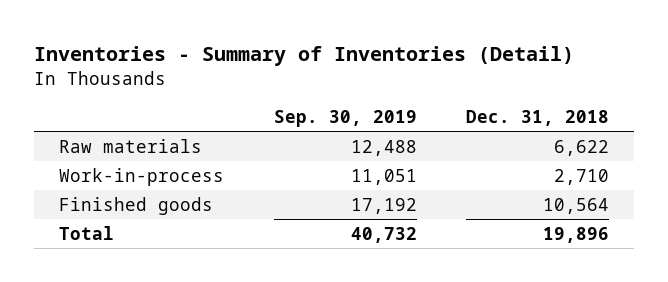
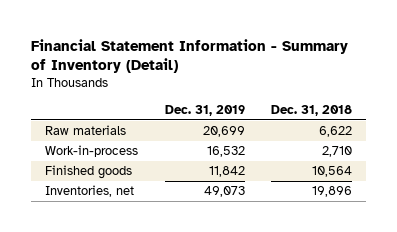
[34,46,575,67] Inventories - Summary of Inventories (Detail) -> [31,38,349,74] Financial Statement Information - Summary of Inventory (Detail)
[273,110,417,128] Sep. 30, 2019 -> none
none -> [164,104,245,116] Dec. 31, 2019
[58,225,114,240] Total -> [44,185,134,198] Inventories, net

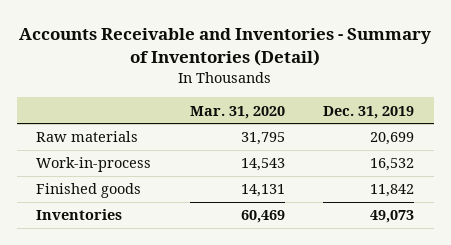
[31,38,349,74] Financial Statement Information - Summary of Inventory (Detail) -> [19,28,432,66] Accounts Receivable and Inventories - Summary of Inventories (Detail)
[271,104,353,116] Dec. 31, 2018 -> none
none -> [189,105,285,119] Mar. 31, 2020
[44,185,134,198] Inventories, net -> [36,209,123,221] Inventories

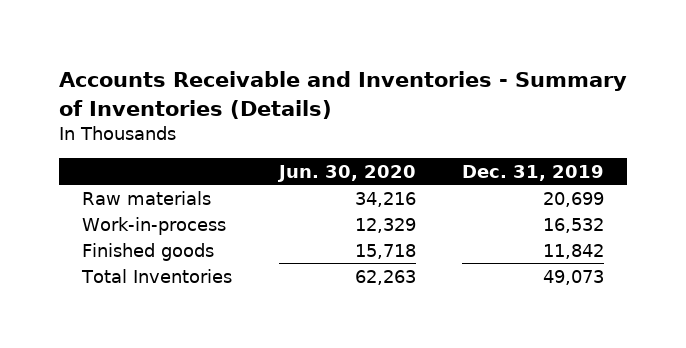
[19,28,432,66] Accounts Receivable and Inventories - Summary of Inventories (Detail) -> [59,71,628,119] Accounts Receivable and Inventories - Summary of Inventories (Details)
[189,105,285,119] Mar. 31, 2020 -> none
none -> [276,164,416,182] Jun. 30, 2020
[36,209,123,221] Inventories -> [81,268,233,283] Total Inventories

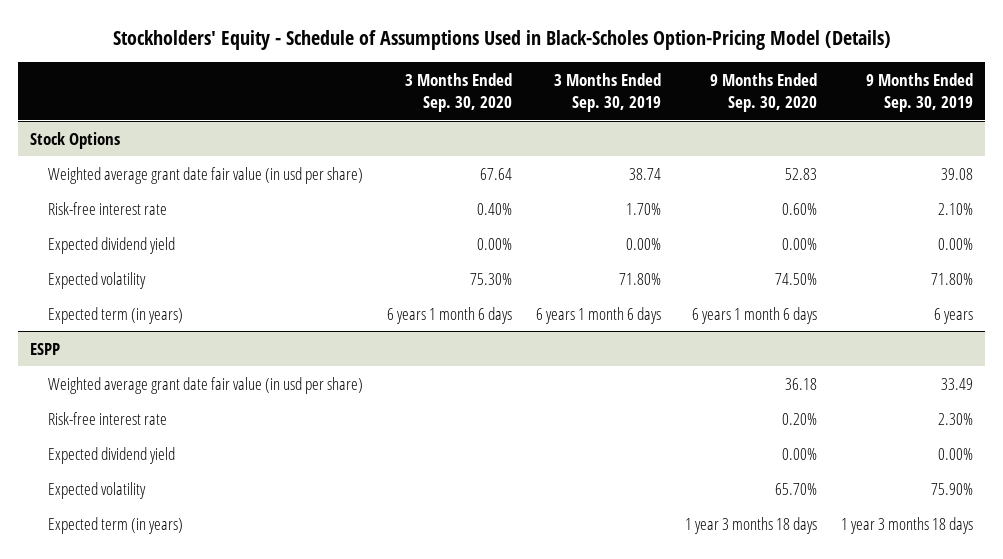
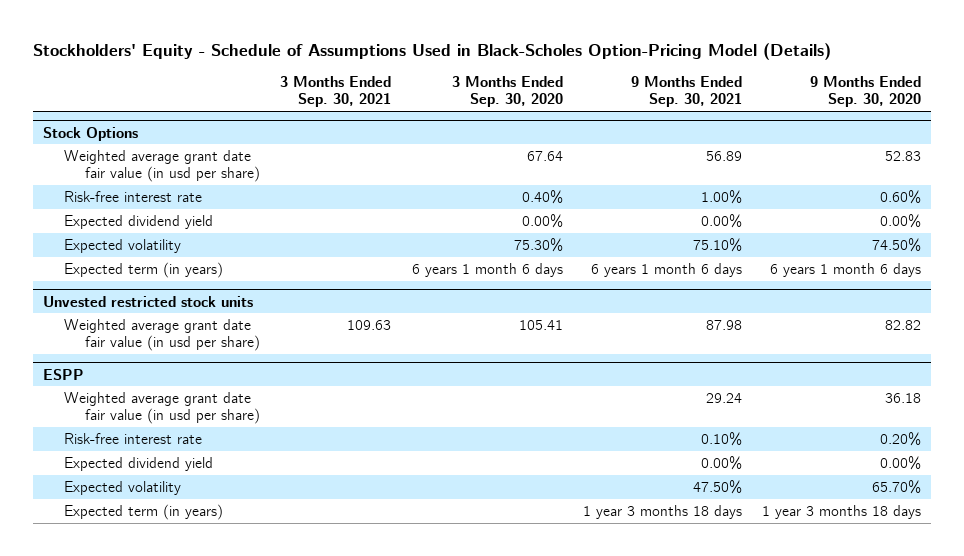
[554,72,662,112] 3 Months Ended Sep. 30, 2019 -> none
[866,72,974,112] 9 Months Ended Sep. 30, 2019 -> none
none -> [280,75,392,108] 3 Months Ended Sep. 30, 2021
none -> [631,75,743,108] 9 Months Ended Sep. 30, 2021
none -> [43,295,254,307] Unvested restricted stock units
none -> [64,318,261,352] Weighted average grant date fair value (in usd per share)

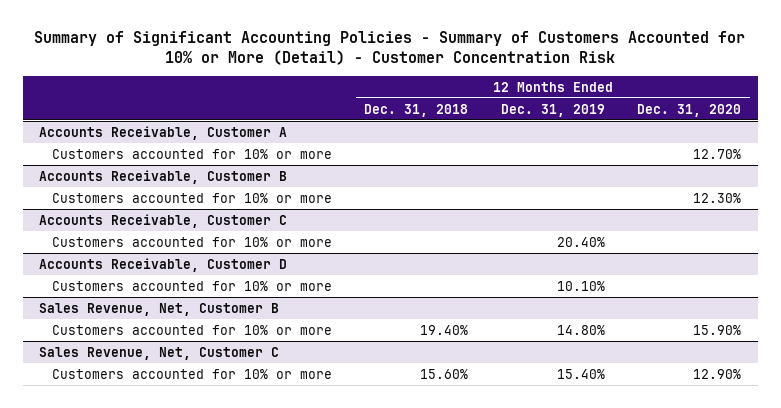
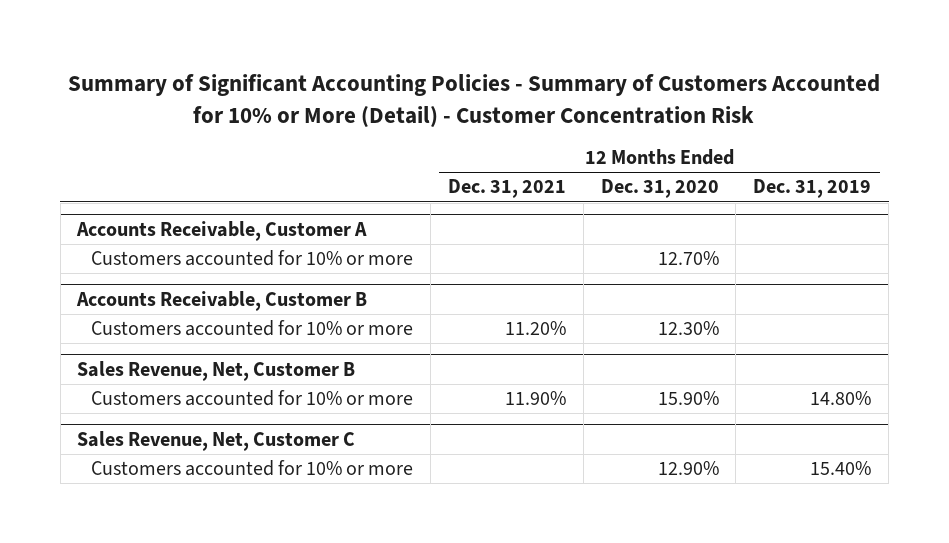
[364,103,469,117] Dec. 31, 2018 -> none
none -> [448,179,567,199] Dec. 31, 2021
[39,213,288,228] Accounts Receivable, Customer C -> none
[51,236,332,247] Customers accounted for 10% or more -> none
[39,257,288,272] Accounts Receivable, Customer D -> none
[51,280,332,291] Customers accounted for 10% or more -> none

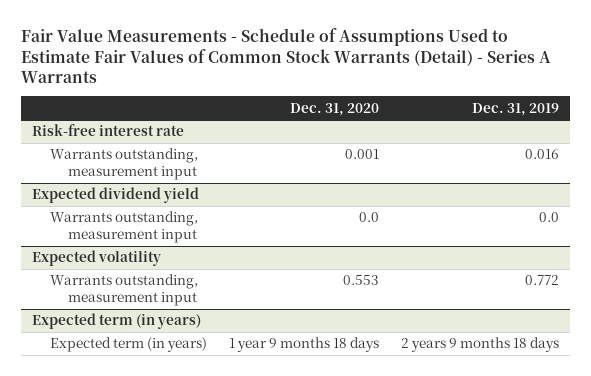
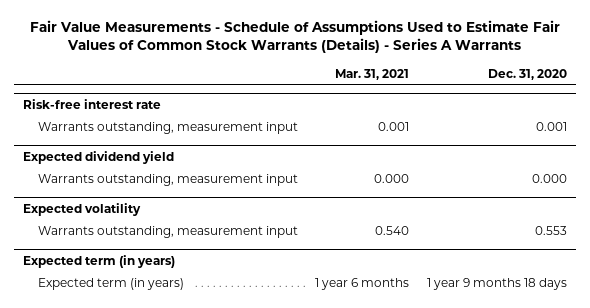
[21,27,552,84] Fair Value Measurements - Schedule of Assumptions Used to Estimate Fair Values of Common Stock Warrants (Detail) - Series A Warrants -> [29,20,560,54] Fair Value Measurements - Schedule of Assumptions Used to Estimate Fair Values of Common Stock Warrants (Details) - Series A Warrants
[471,102,559,116] Dec. 31, 2019 -> none
none -> [335,68,410,80] Mar. 31, 2021
[358,212,379,223] 0.0 -> [531,174,567,184] 0.000

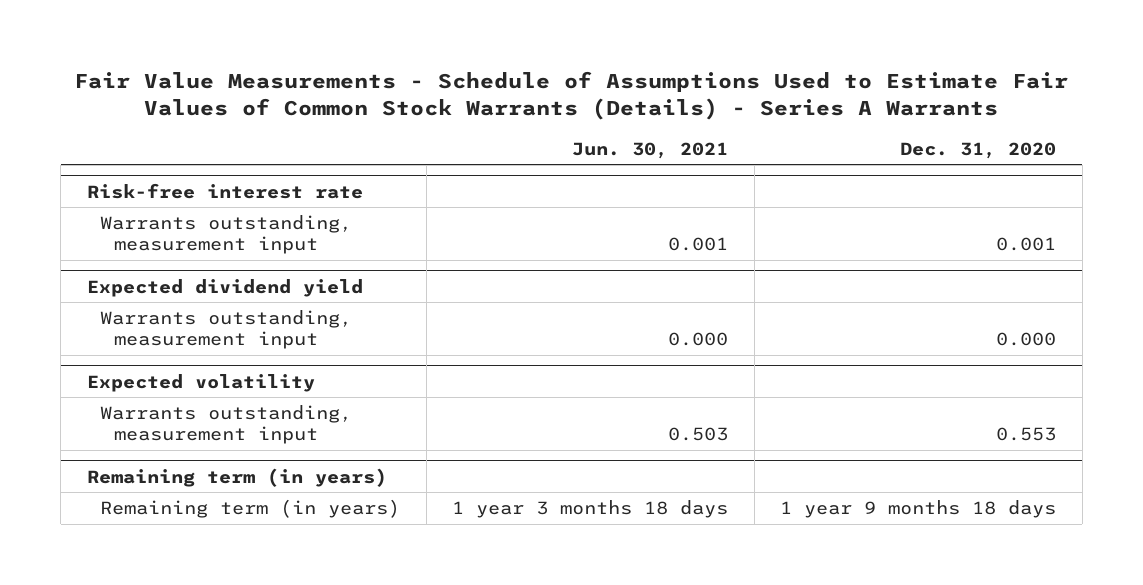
[335,68,410,80] Mar. 31, 2021 -> none
none -> [572,141,729,159] Jun. 30, 2021
[22,254,175,268] Expected term (in years) -> [86,467,387,487] Remaining term (in years)
[37,278,184,291] Expected term (in years) -> [100,498,401,518] Remaining term (in years)

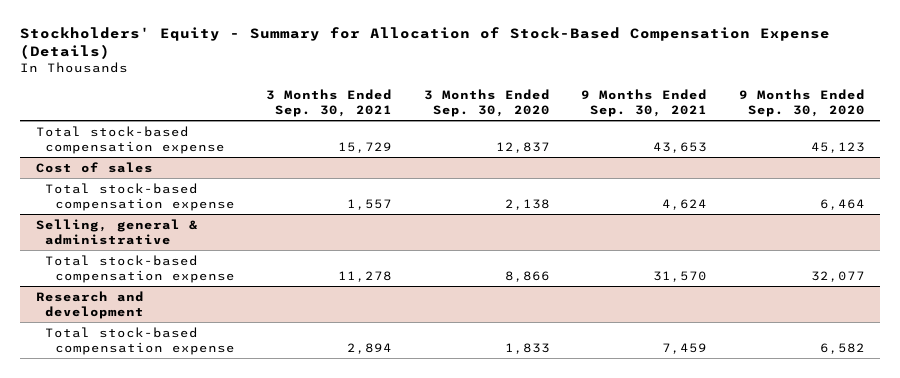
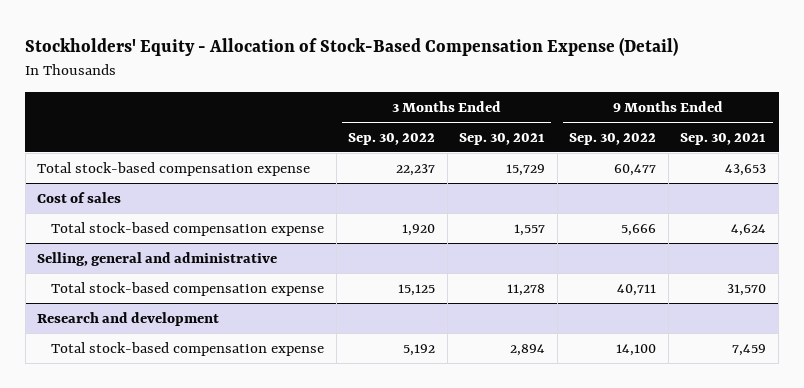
[19,27,830,60] Stockholders' Equity - Summary for Allocation of Stock-Based Compensation Expense (Details) -> [25,37,679,57] Stockholders' Equity - Allocation of Stock-Based Compensation Expense (Detail)
[423,88,550,117] 3 Months Ended Sep. 30, 2020 -> none
[738,88,865,117] 9 Months Ended Sep. 30, 2020 -> none
none -> [348,132,436,145] Sep. 30, 2022
none -> [569,132,657,145] Sep. 30, 2022
[35,218,198,245] Selling, general & administrative -> [37,251,278,266] Selling, general and administrative

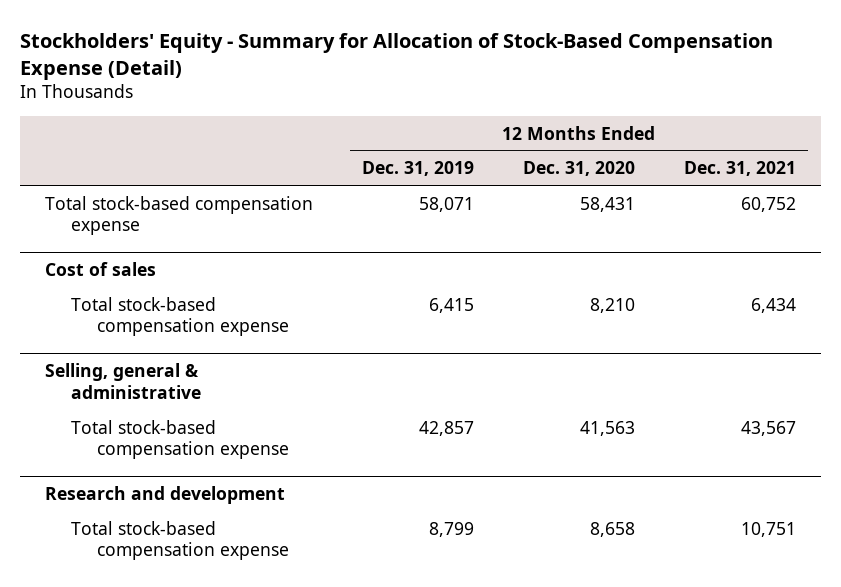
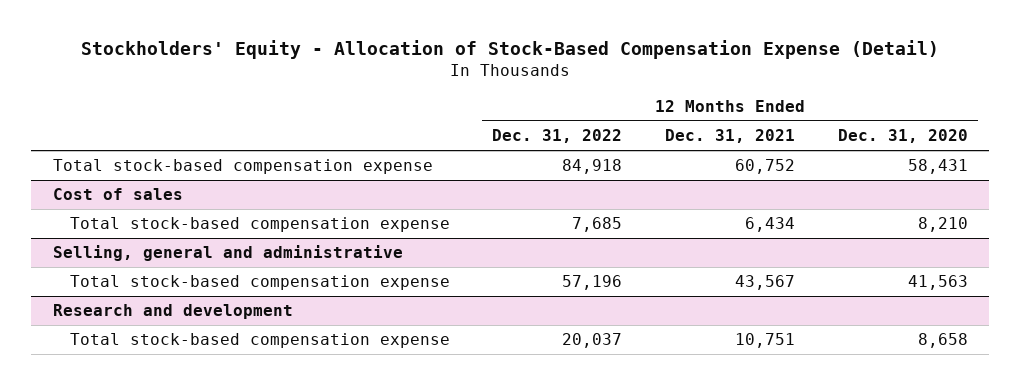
[20,32,774,80] Stockholders' Equity - Summary for Allocation of Stock-Based Compensation Expense (Detail) -> [81,40,940,60] Stockholders' Equity - Allocation of Stock-Based Compensation Expense (Detail)
[362,161,475,177] Dec. 31, 2019 -> none
none -> [492,129,623,144] Dec. 31, 2022
[44,363,201,399] Selling, general & administrative -> [52,245,403,262] Selling, general and administrative

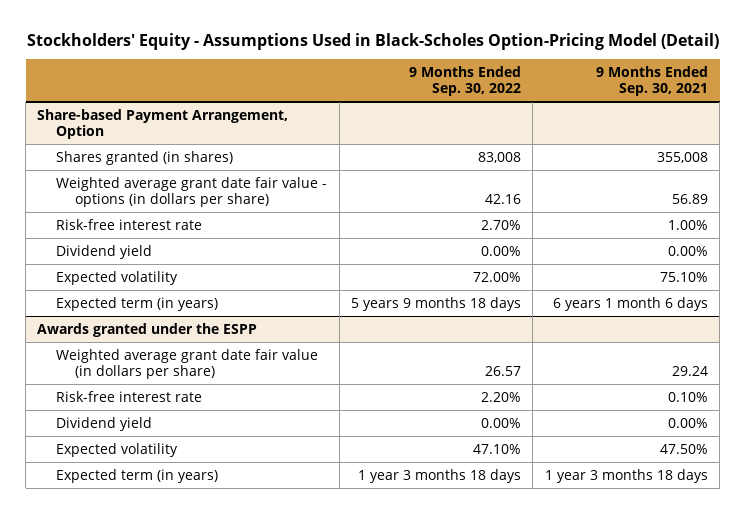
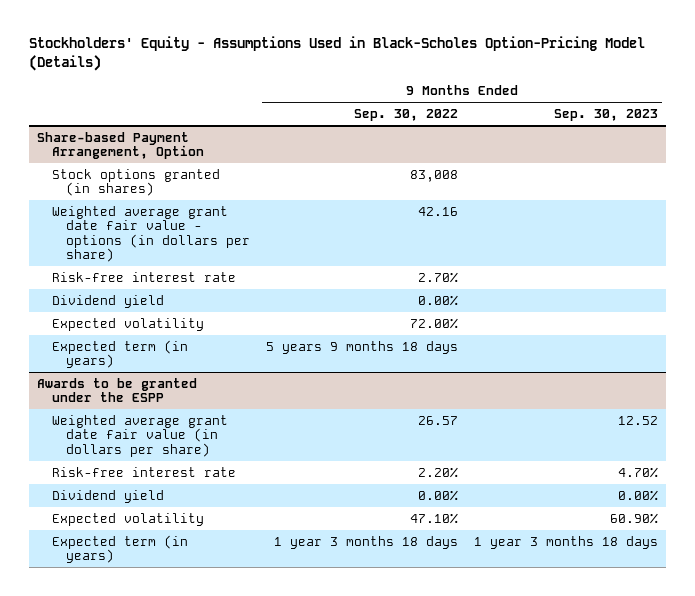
[26,33,719,51] Stockholders' Equity - Assumptions Used in Black-Scholes Option-Pricing Model (Detail) -> [29,36,646,72] Stockholders' Equity - Assumptions Used in Black-Scholes Option-Pricing Model (Details)
[595,66,708,97] 9 Months Ended Sep. 30, 2021 -> none
none -> [553,109,658,122] Sep. 30, 2023
[56,150,234,165] Shares granted (in shares) -> [51,168,220,197] Stock options granted (in shares)
[37,322,258,337] Awards granted under the ESPP -> [37,377,198,403] Awards to be granted under the ESPP

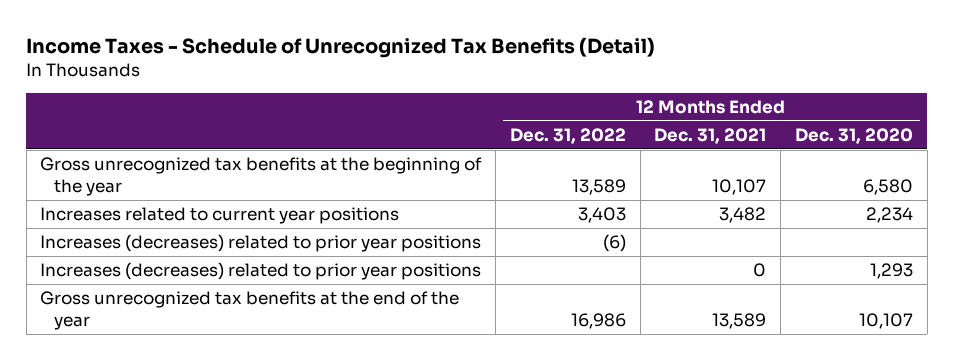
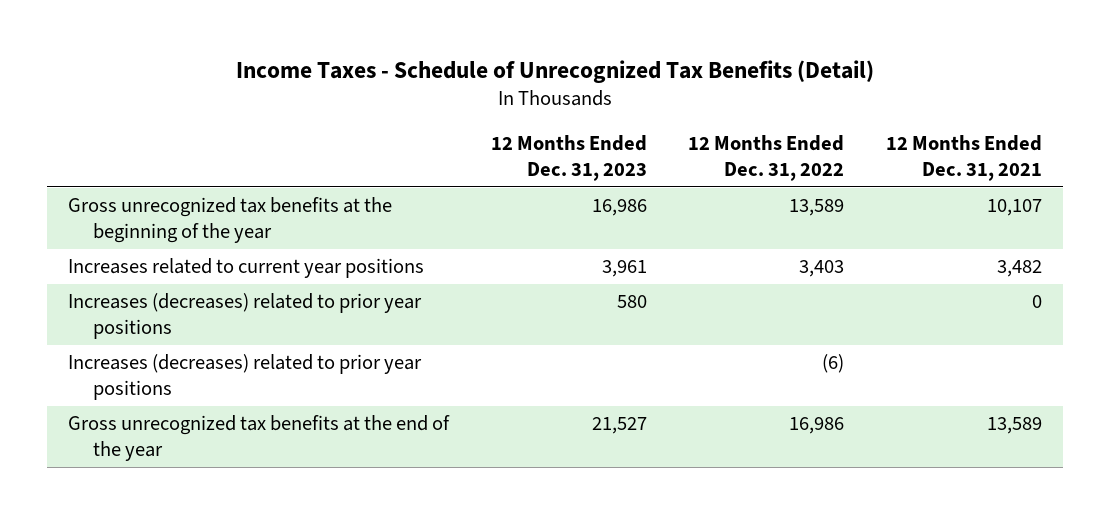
[794,127,913,144] Dec. 31, 2020 -> none
none -> [490,134,647,181] 12 Months Ended Dec. 31, 2023
[40,234,482,253] Increases (decreases) related to prior year positions -> [67,354,422,401] Increases (decreases) related to prior year positions

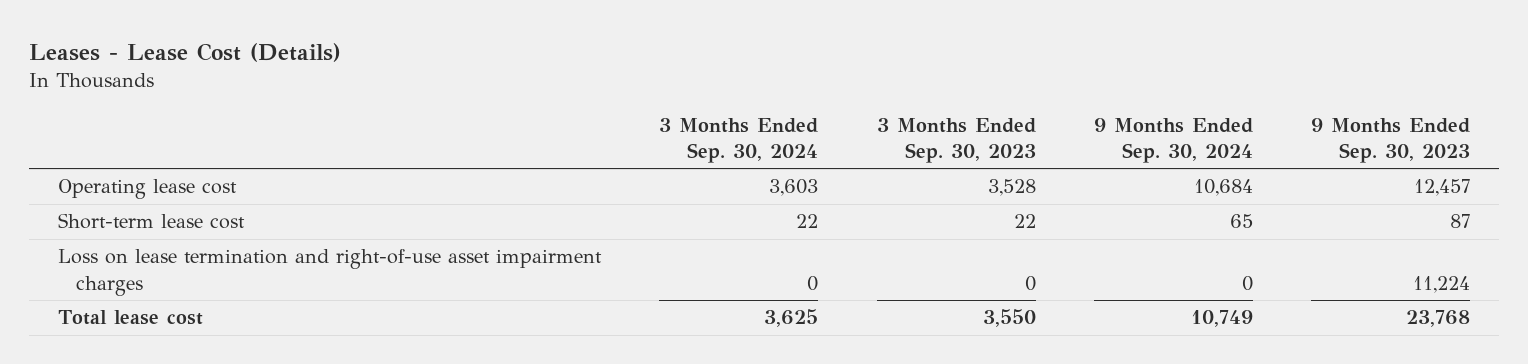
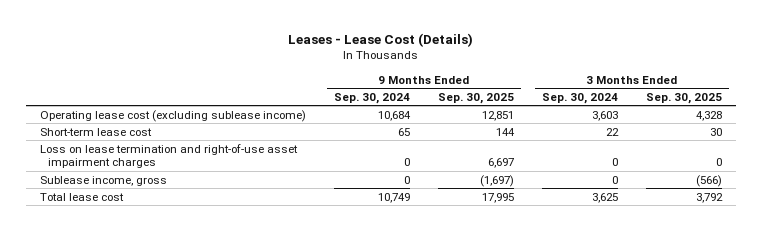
[876,117,1036,163] 3 Months Ended Sep. 30, 2023 -> none
[1311,117,1471,163] 9 Months Ended Sep. 30, 2023 -> none
none -> [437,92,514,104] Sep. 30, 2025
none -> [645,92,722,104] Sep. 30, 2025
[57,179,237,200] Operating lease cost -> [39,109,306,122] Operating lease cost (excluding sublease income)
none -> [39,175,167,186] Sublease income, gross

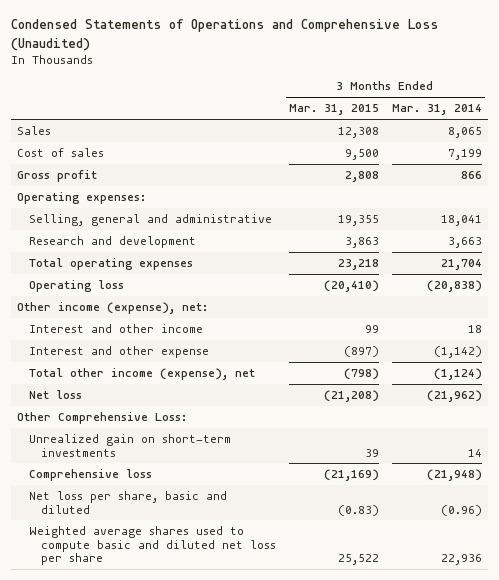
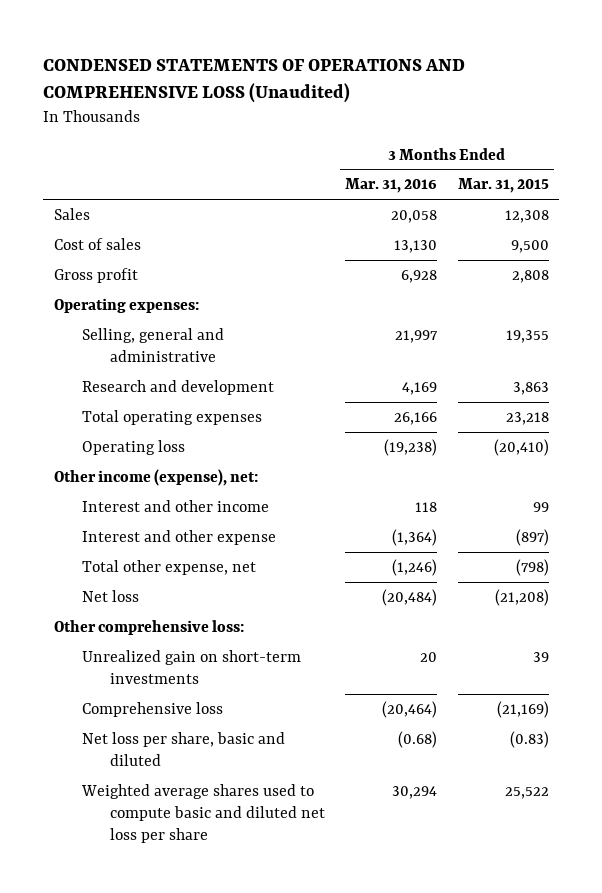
[10,19,438,51] Condensed Statements of Operations and Comprehensive Loss (Unaudited) -> [43,58,466,104] CONDENSED STATEMENTS OF OPERATIONS AND COMPREHENSIVE LOSS (Unaudited)
[391,104,482,116] Mar. 31, 2014 -> none
none -> [345,178,438,194] Mar. 31, 2016
[29,367,256,380] Total other income (expense), net -> [81,559,256,575] Total other expense, net
[17,411,188,424] Other Comprehensive Loss: -> [53,619,244,635] Other comprehensive loss:

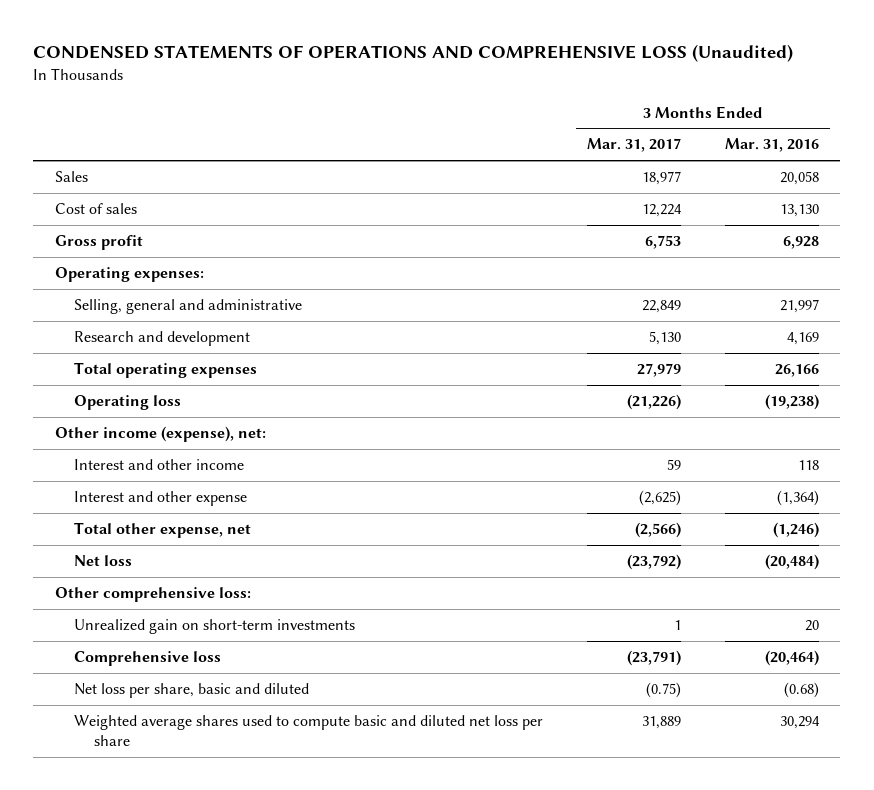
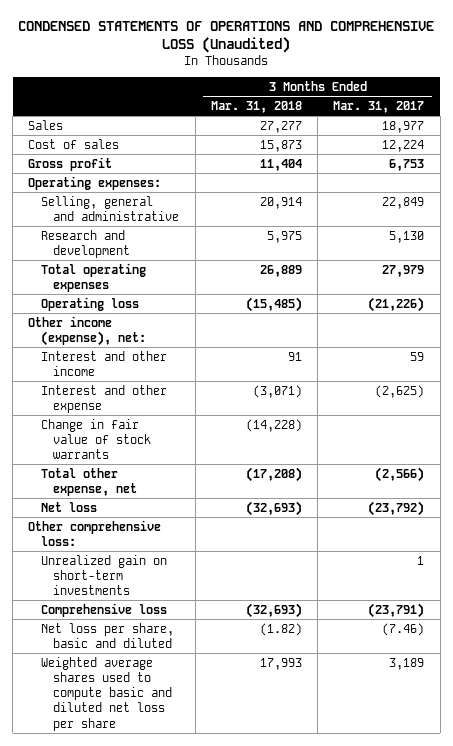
[724,138,819,153] Mar. 31, 2016 -> none
none -> [210,100,302,113] Mar. 31, 2018
none -> [40,418,152,460] Change in fair value of stock warrants
[646,682,682,699] (0.75) -> [382,622,425,636] (7.46)
[642,716,682,730] 31,889 -> [389,657,425,670] 3,189

